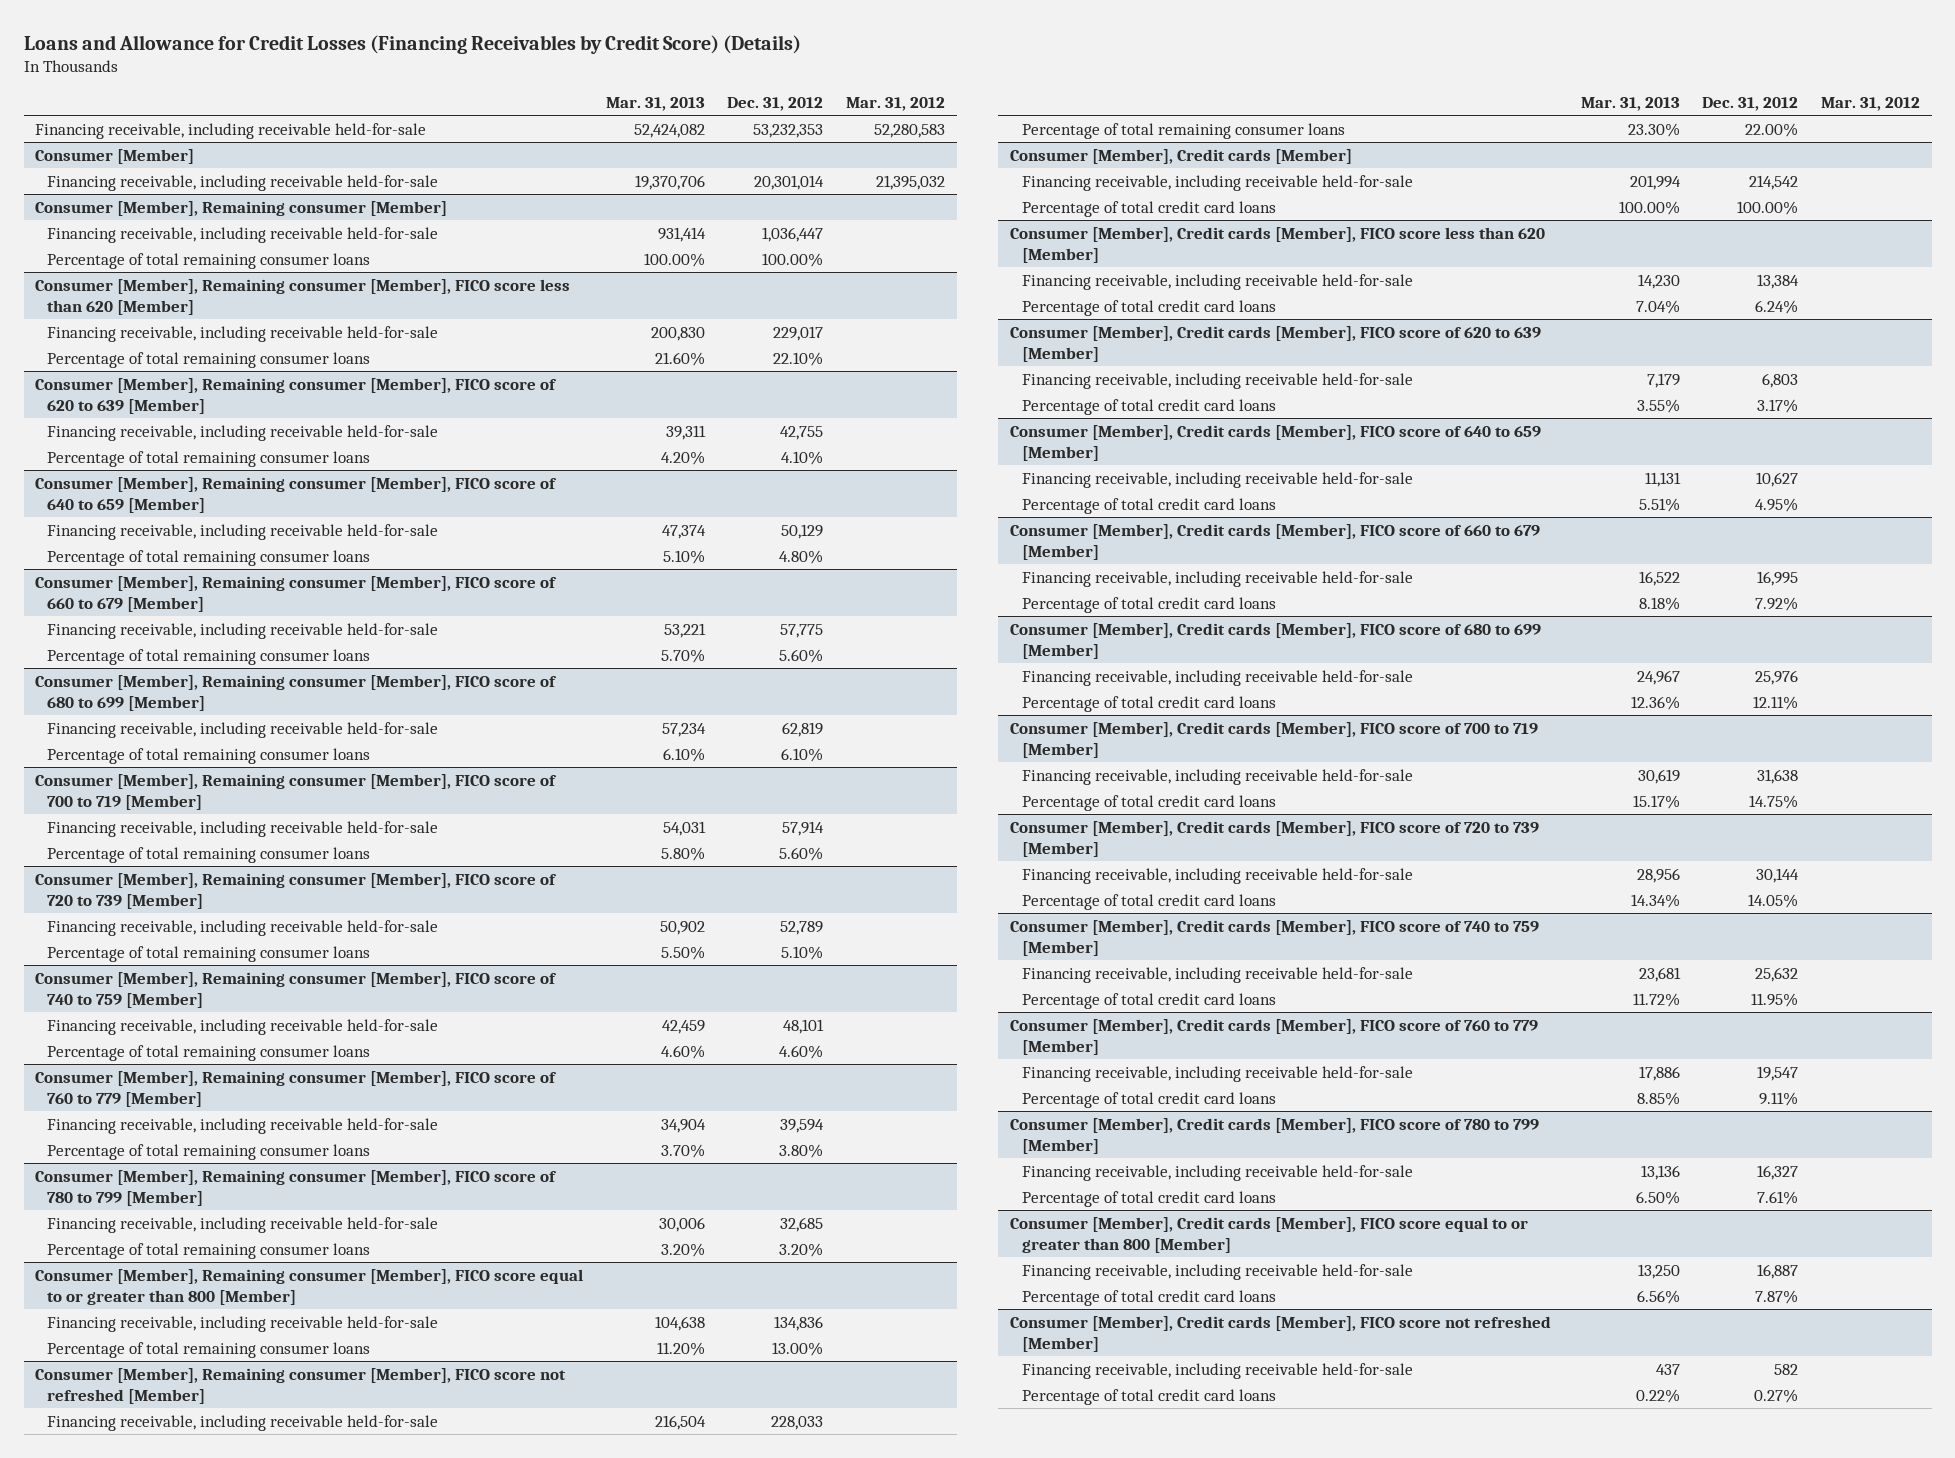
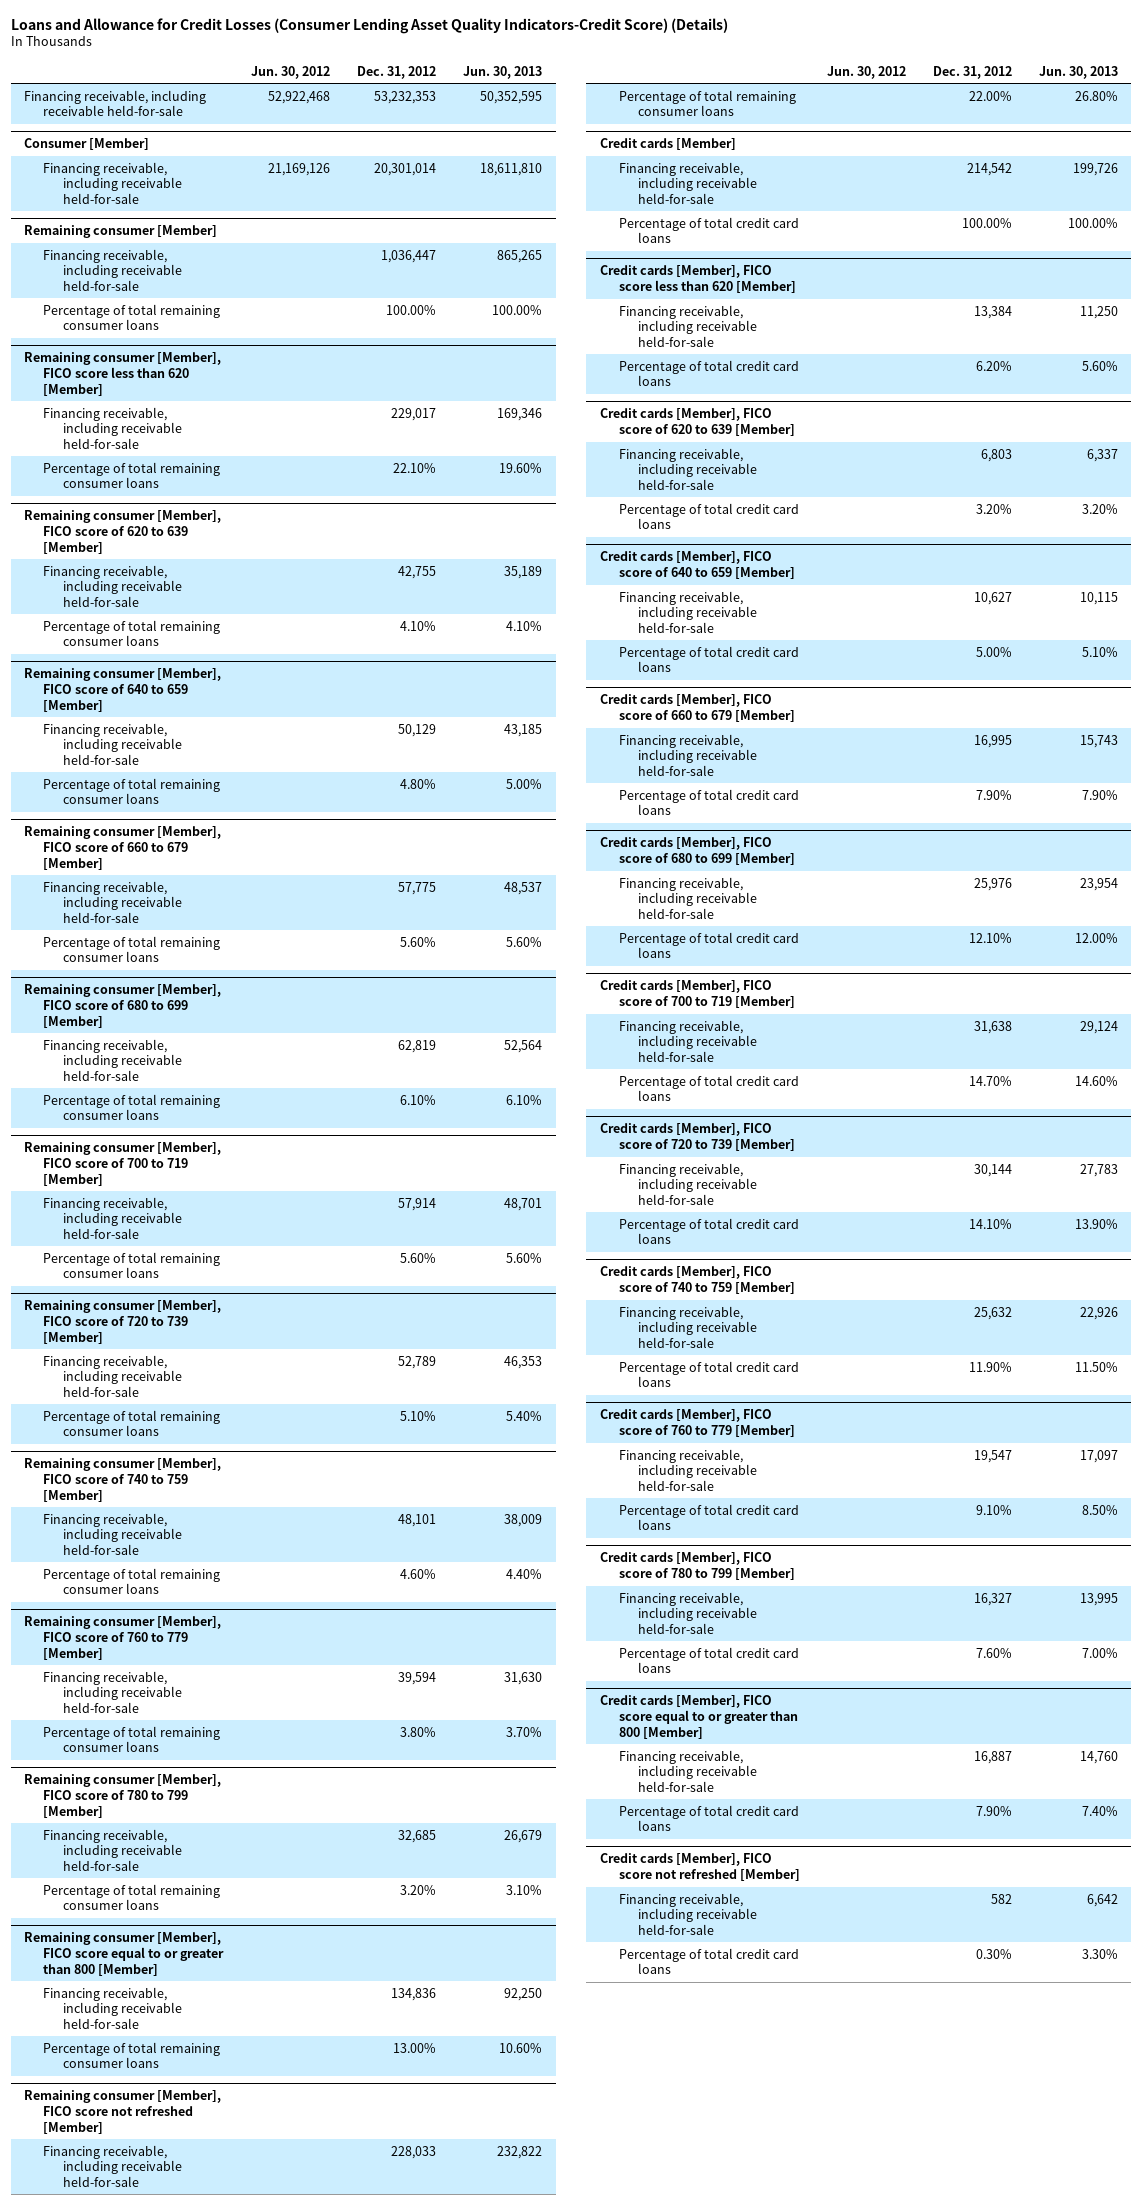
[23,34,801,54] Loans and Allowance for Credit Losses (Financing Receivables by Credit Score) (Details) -> [10,17,728,34] Loans and Allowance for Credit Losses (Consumer Lending Asset Quality Indicators-Credit Score) (Details)
[605,96,705,111] Mar. 31, 2013 -> none
[846,96,946,111] Mar. 31, 2012 -> none
none -> [251,65,331,79] Jun. 30, 2012
none -> [463,65,543,79] Jun. 30, 2013
[34,200,447,216] Consumer [Member], Remaining consumer [Member] -> [24,225,218,239] Remaining consumer [Member]
[34,278,570,315] Consumer [Member], Remaining consumer [Member], FICO score less than 620 [Member] -> [24,352,222,396] Remaining consumer [Member], FICO score less than 620 [Member]
[34,377,557,414] Consumer [Member], Remaining consumer [Member], FICO score of 620 to 639 [Member] -> [24,510,222,554] Remaining consumer [Member], FICO score of 620 to 639 [Member]
[34,476,557,513] Consumer [Member], Remaining consumer [Member], FICO score of 640 to 659 [Member] -> [24,668,222,712] Remaining consumer [Member], FICO score of 640 to 659 [Member]
[34,575,557,612] Consumer [Member], Remaining consumer [Member], FICO score of 660 to 679 [Member] -> [24,826,222,870] Remaining consumer [Member], FICO score of 660 to 679 [Member]
[34,674,557,711] Consumer [Member], Remaining consumer [Member], FICO score of 680 to 699 [Member] -> [24,984,222,1028] Remaining consumer [Member], FICO score of 680 to 699 [Member]
[34,773,557,810] Consumer [Member], Remaining consumer [Member], FICO score of 700 to 719 [Member] -> [24,1142,222,1186] Remaining consumer [Member], FICO score of 700 to 719 [Member]
[34,872,557,909] Consumer [Member], Remaining consumer [Member], FICO score of 720 to 739 [Member] -> [24,1300,222,1344] Remaining consumer [Member], FICO score of 720 to 739 [Member]
[34,971,557,1008] Consumer [Member], Remaining consumer [Member], FICO score of 740 to 759 [Member] -> [24,1458,222,1502] Remaining consumer [Member], FICO score of 740 to 759 [Member]
[34,1070,557,1107] Consumer [Member], Remaining consumer [Member], FICO score of 760 to 779 [Member] -> [24,1616,222,1660] Remaining consumer [Member], FICO score of 760 to 779 [Member]
[34,1169,557,1206] Consumer [Member], Remaining consumer [Member], FICO score of 780 to 799 [Member] -> [24,1774,222,1818] Remaining consumer [Member], FICO score of 780 to 799 [Member]
[34,1268,583,1305] Consumer [Member], Remaining consumer [Member], FICO score equal to or greater than 800 [Member] -> [24,1932,225,1976] Remaining consumer [Member], FICO score equal to or greater than 800 [Member]
[34,1367,566,1404] Consumer [Member], Remaining consumer [Member], FICO score not refreshed [Member] -> [24,2090,222,2134] Remaining consumer [Member], FICO score not refreshed [Member]
[1009,148,1352,164] Consumer [Member], Credit cards [Member] -> [599,138,736,151] Credit cards [Member]
[1009,226,1545,263] Consumer [Member], Credit cards [Member], FICO score less than 620 [Member] -> [599,265,797,294] Credit cards [Member], FICO score less than 620 [Member]
[1755,299,1799,314] 6.24% -> [975,360,1012,371] 6.20%
[1009,325,1541,362] Consumer [Member], Credit cards [Member], FICO score of 620 to 639 [Member] -> [599,408,796,437] Credit cards [Member], FICO score of 620 to 639 [Member]
[1757,398,1799,413] 3.17% -> [975,503,1012,514] 3.20%
[1009,424,1541,461] Consumer [Member], Credit cards [Member], FICO score of 640 to 659 [Member] -> [599,551,796,580] Credit cards [Member], FICO score of 640 to 659 [Member]
[1755,497,1799,512] 4.95% -> [975,646,1012,657] 5.00%
[1009,523,1540,560] Consumer [Member], Credit cards [Member], FICO score of 660 to 679 [Member] -> [599,694,796,723] Credit cards [Member], FICO score of 660 to 679 [Member]
[1755,596,1799,611] 7.92% -> [975,789,1012,800] 7.90%
[1009,622,1541,659] Consumer [Member], Credit cards [Member], FICO score of 680 to 699 [Member] -> [599,837,796,866] Credit cards [Member], FICO score of 680 to 699 [Member]
[1753,695,1799,710] 12.11% -> [968,932,1012,943] 12.10%
[1009,721,1538,758] Consumer [Member], Credit cards [Member], FICO score of 700 to 719 [Member] -> [599,980,796,1009] Credit cards [Member], FICO score of 700 to 719 [Member]
[1749,794,1799,809] 14.75% -> [968,1075,1012,1086] 14.70%
[1009,820,1539,857] Consumer [Member], Credit cards [Member], FICO score of 720 to 739 [Member] -> [599,1123,796,1152] Credit cards [Member], FICO score of 720 to 739 [Member]
[1748,893,1799,908] 14.05% -> [968,1218,1012,1229] 14.10%
[1009,919,1539,956] Consumer [Member], Credit cards [Member], FICO score of 740 to 759 [Member] -> [599,1266,796,1295] Credit cards [Member], FICO score of 740 to 759 [Member]
[1751,992,1799,1007] 11.95% -> [968,1361,1012,1372] 11.90%
[1009,1018,1538,1055] Consumer [Member], Credit cards [Member], FICO score of 760 to 779 [Member] -> [599,1409,796,1438] Credit cards [Member], FICO score of 760 to 779 [Member]
[1759,1091,1799,1106] 9.11% -> [975,1504,1012,1515] 9.10%
[1009,1117,1539,1154] Consumer [Member], Credit cards [Member], FICO score of 780 to 799 [Member] -> [599,1552,796,1581] Credit cards [Member], FICO score of 780 to 799 [Member]
[1757,1190,1799,1205] 7.61% -> [975,1647,1012,1658] 7.60%
[1009,1216,1528,1253] Consumer [Member], Credit cards [Member], FICO score equal to or greater than 800 [Member] -> [599,1695,799,1739] Credit cards [Member], FICO score equal to or greater than 800 [Member]
[1755,1289,1799,1304] 7.87% -> [975,1805,1012,1816] 7.90%
[1009,1315,1551,1352] Consumer [Member], Credit cards [Member], FICO score not refreshed [Member] -> [599,1853,801,1882] Credit cards [Member], FICO score not refreshed [Member]
[1754,1388,1799,1403] 0.27% -> [975,1948,1012,1959] 0.30%

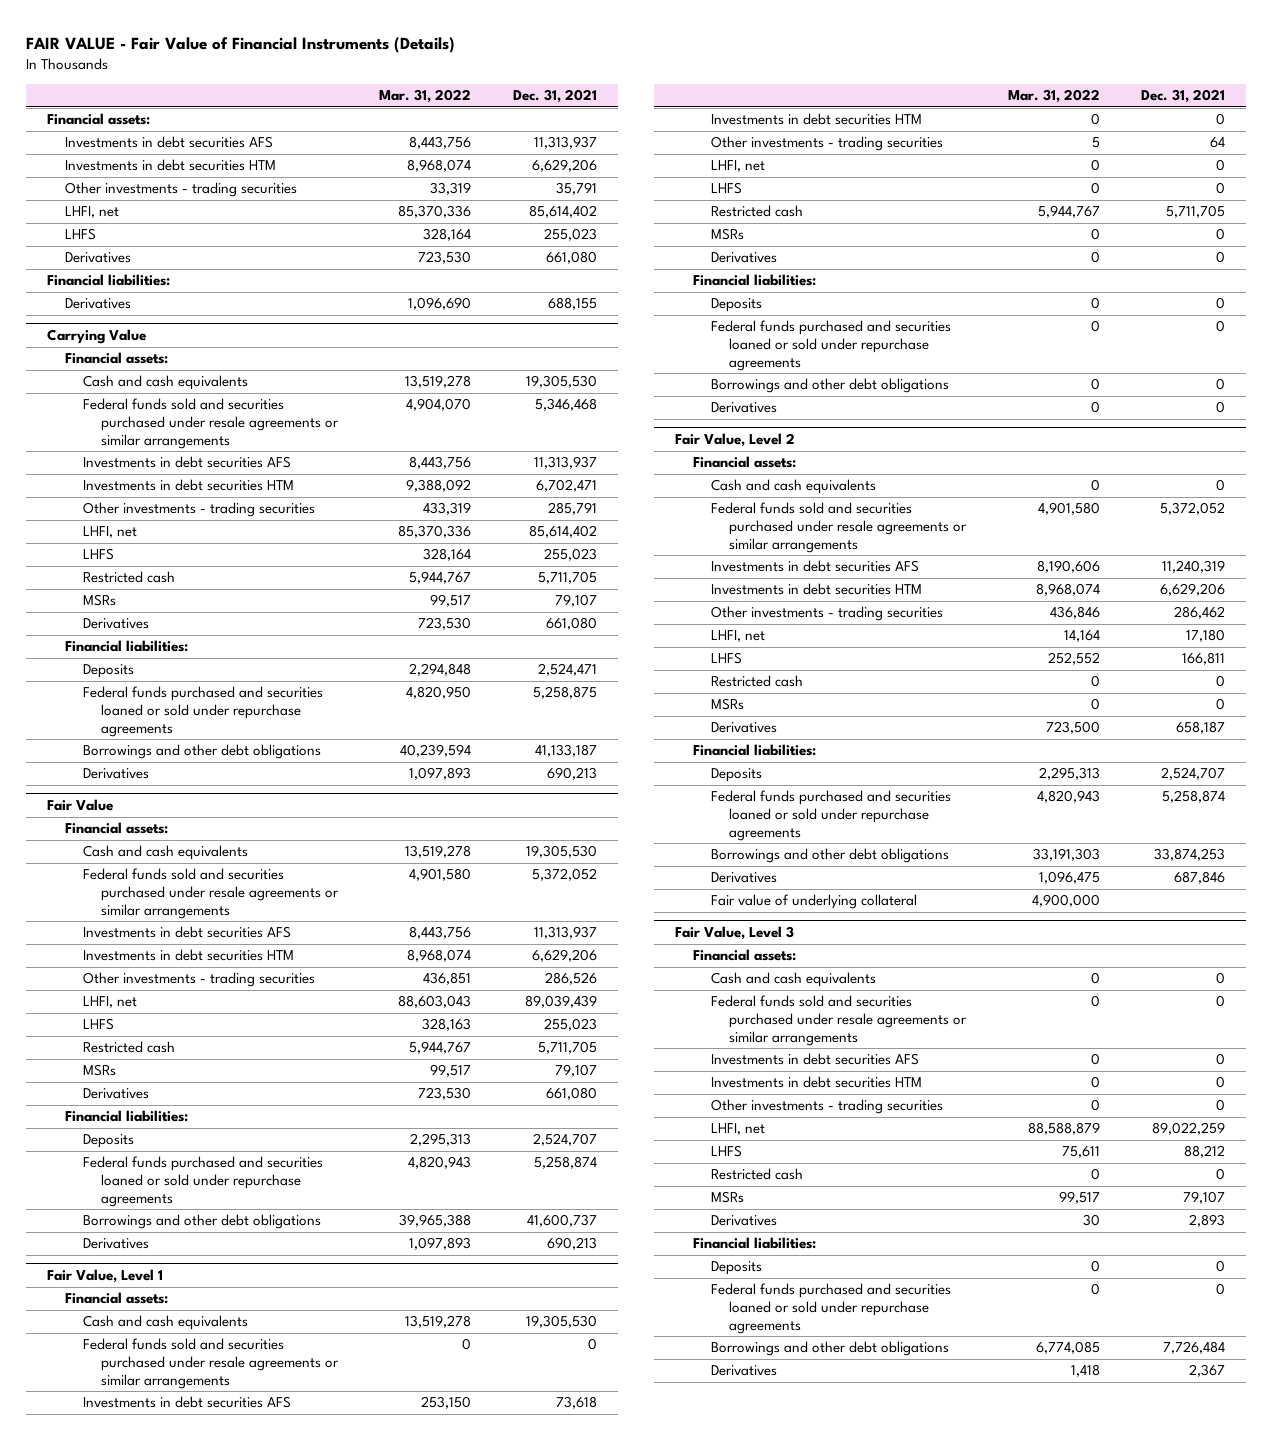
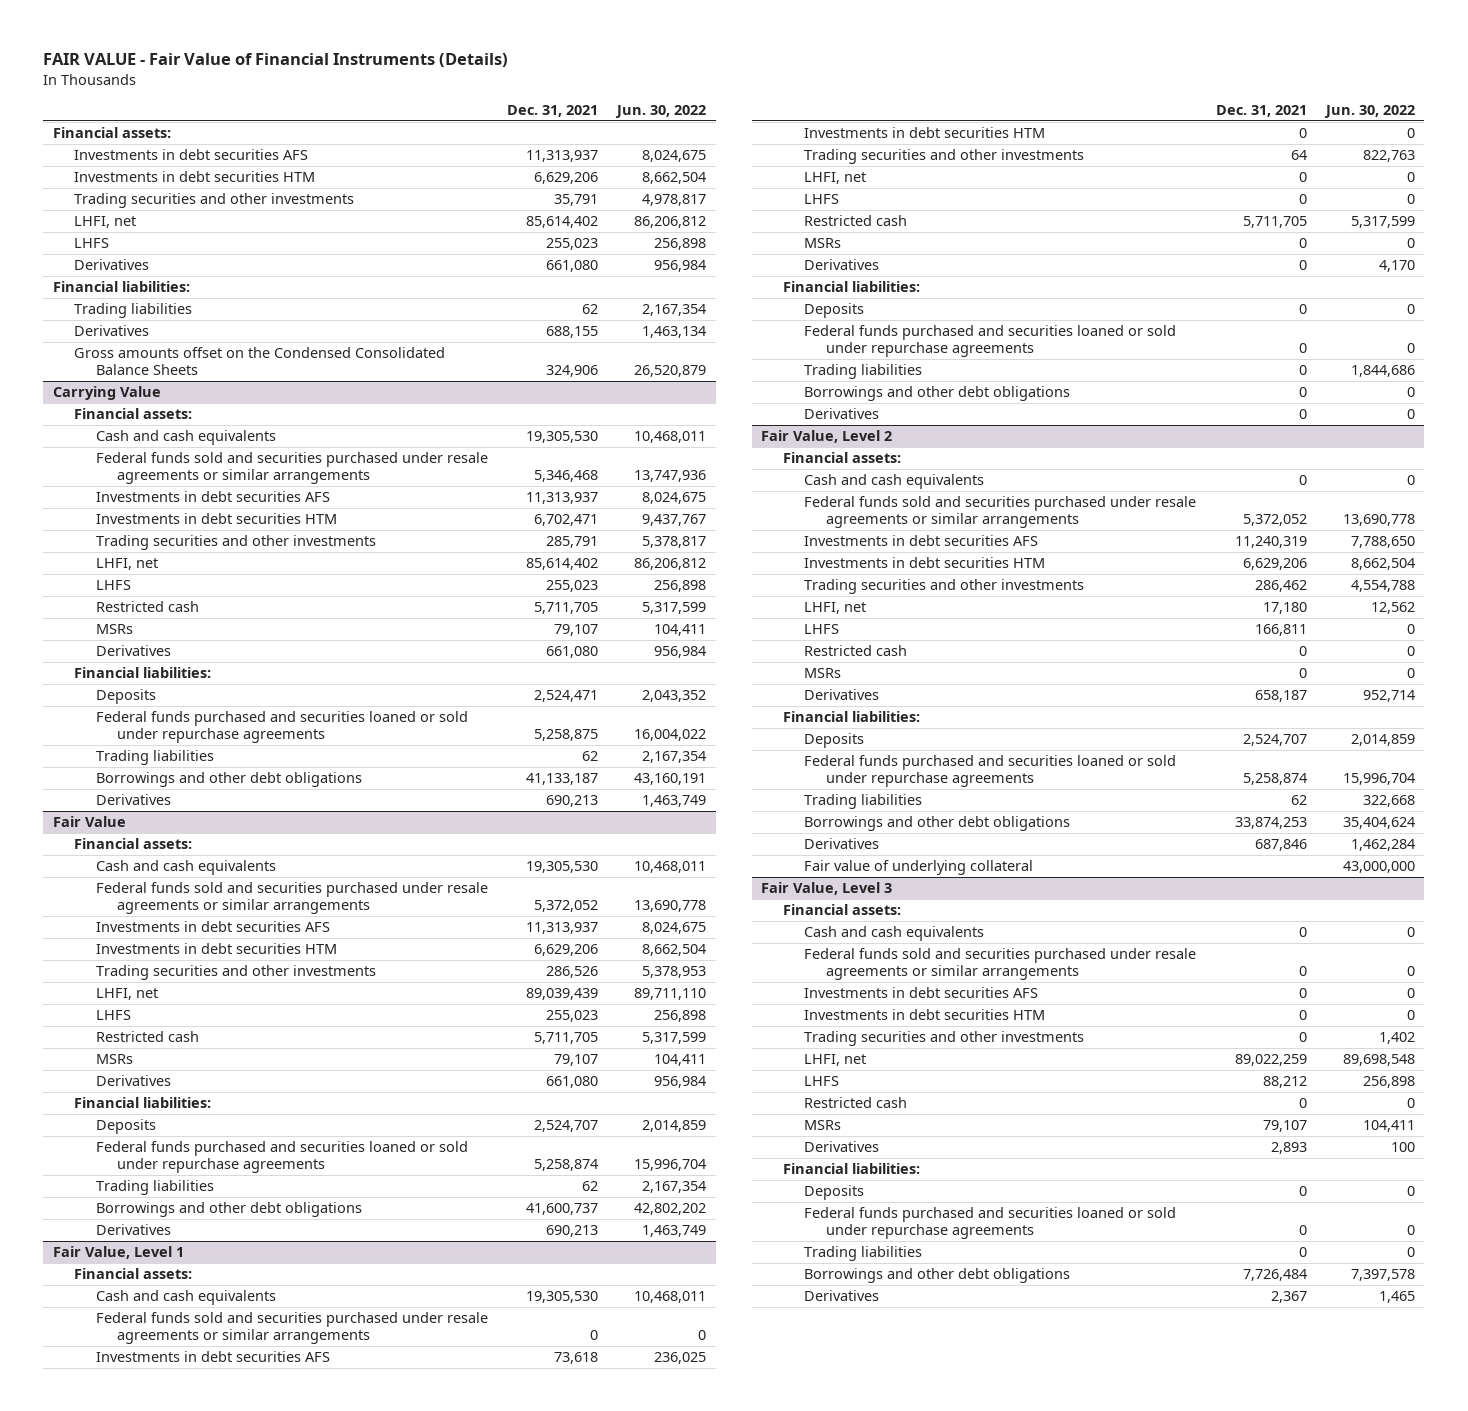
[379,89,472,104] Mar. 31, 2022 -> none
none -> [615,105,707,119] Jun. 30, 2022
[64,182,297,198] Other investments - trading securities -> [74,193,355,209] Trading securities and other investments
none -> [74,303,193,319] Trading liabilities
none -> [74,347,446,376] Gross amounts offset on the Condensed Consolidated Balance Sheets
[82,502,315,518] Other investments - trading securities -> [95,535,376,551] Trading securities and other investments
none -> [95,750,214,766] Trading liabilities
[82,972,315,988] Other investments - trading securities -> [95,965,376,981] Trading securities and other investments
none -> [95,1180,214,1196] Trading liabilities
[711,136,944,152] Other investments - trading securities -> [804,149,1085,165] Trading securities and other investments
none -> [804,364,923,380] Trading liabilities
[711,606,944,622] Other investments - trading securities -> [804,579,1085,595] Trading securities and other investments
none -> [804,794,923,810] Trading liabilities
[711,1099,944,1115] Other investments - trading securities -> [804,1031,1085,1047] Trading securities and other investments
none -> [804,1246,923,1262] Trading liabilities

